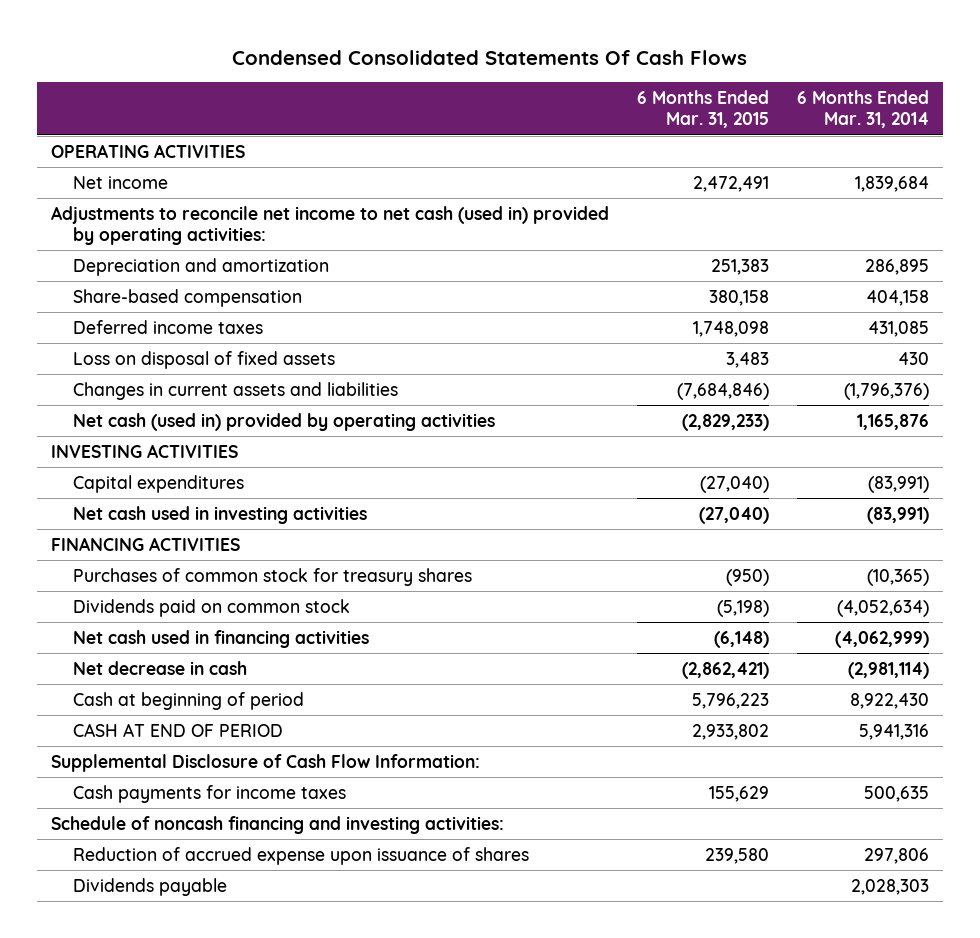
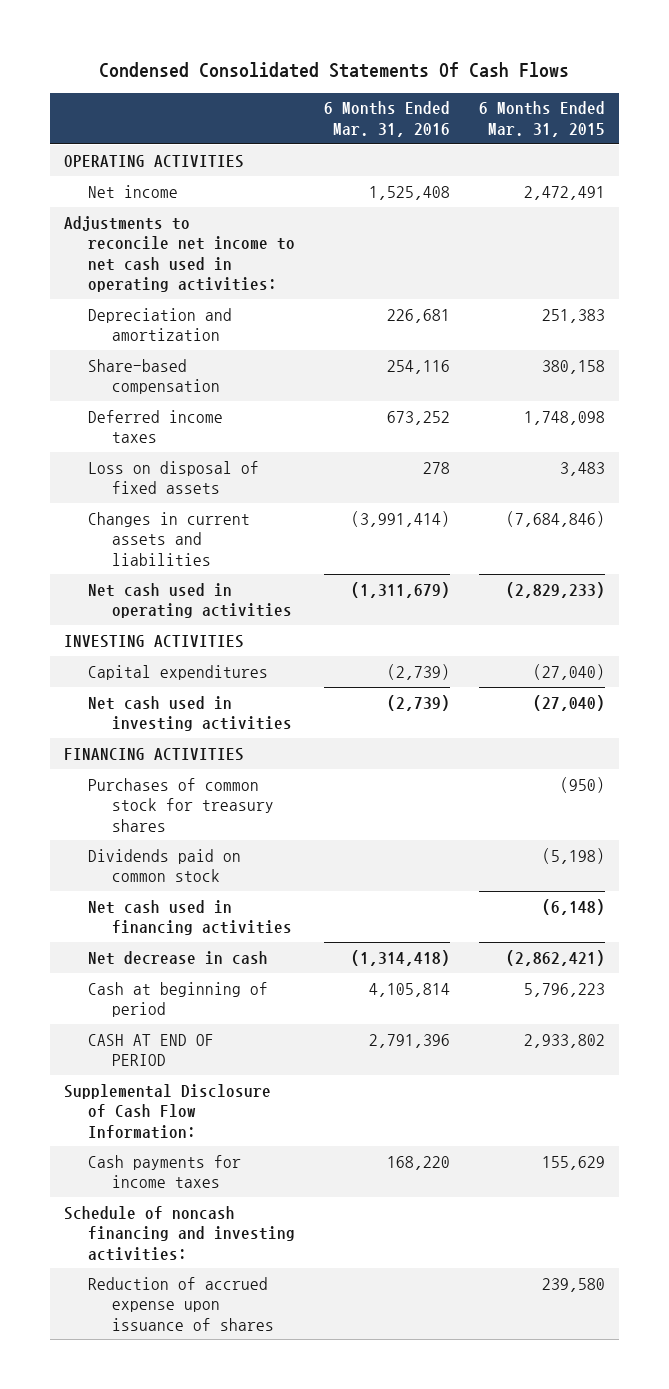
[796,90,929,129] 6 Months Ended Mar. 31, 2014 -> none
none -> [323,101,450,137] 6 Months Ended Mar. 31, 2016
[51,205,610,246] Adjustments to reconcile net income to net cash (used in) provided by operating activities: -> [64,215,295,292] Adjustments to reconcile net income to net cash used in operating activities:
[72,412,495,431] Net cash (used in) provided by operating activities -> [87,582,292,619] Net cash used in operating activities
[72,877,227,896] Dividends payable -> none

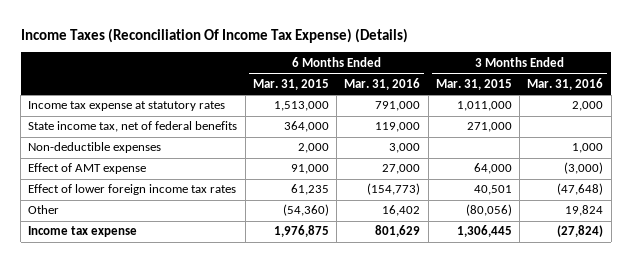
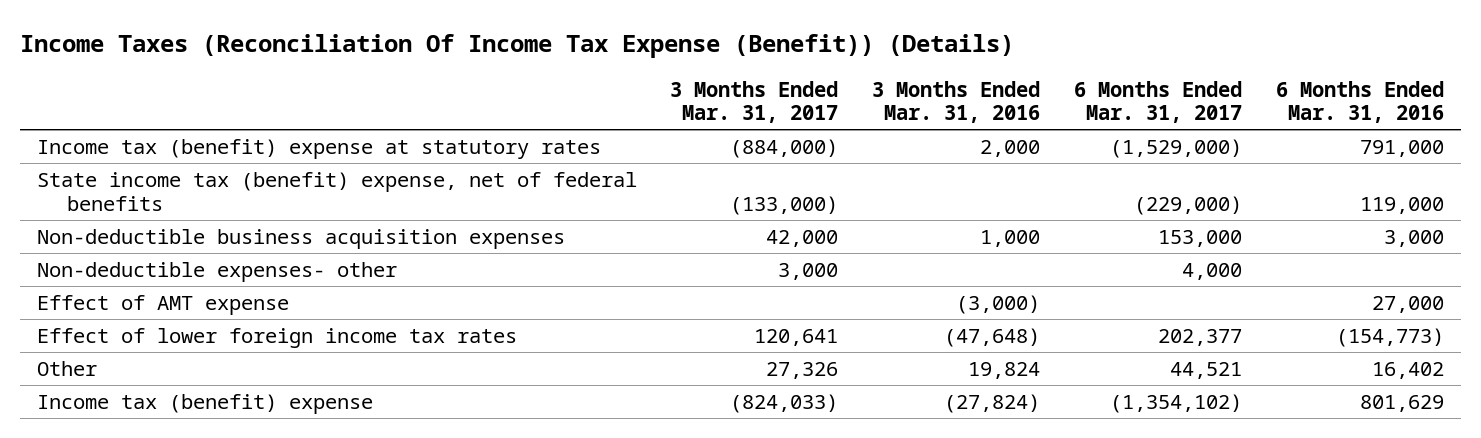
[20,27,408,43] Income Taxes (Reconciliation Of Income Tax Expense) (Details) -> [19,33,1014,58] Income Taxes (Reconciliation Of Income Tax Expense (Benefit)) (Details)
[252,78,329,90] Mar. 31, 2015 -> none
[435,78,512,90] Mar. 31, 2015 -> none
none -> [670,80,839,124] 3 Months Ended Mar. 31, 2017
none -> [1074,80,1243,124] 6 Months Ended Mar. 31, 2017
[28,101,226,112] Income tax expense at statutory rates -> [36,138,601,159] Income tax (benefit) expense at statutory rates
[28,121,238,133] State income tax, net of federal benefits -> [36,171,637,211] State income tax (benefit) expense, net of federal benefits
[28,142,162,154] Non-deductible expenses -> [36,228,565,249] Non-deductible business acquisition expenses
none -> [36,261,397,282] Non-deductible expenses- other
[28,226,138,238] Income tax expense -> [36,393,373,414] Income tax (benefit) expense

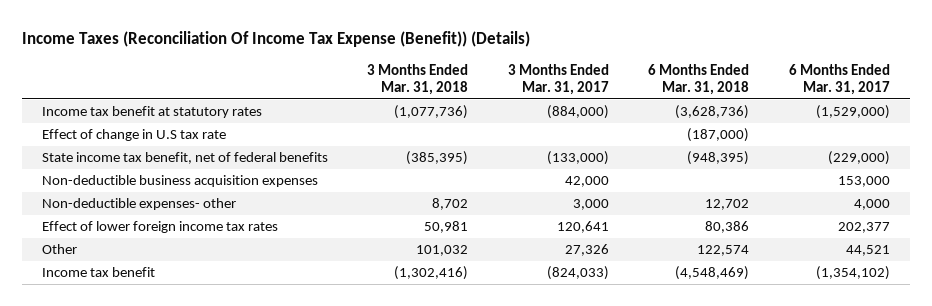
[872,80,1041,124] 3 Months Ended Mar. 31, 2016 -> none
[1275,80,1444,124] 6 Months Ended Mar. 31, 2016 -> none
none -> [367,63,469,95] 3 Months Ended Mar. 31, 2018
none -> [648,63,750,95] 6 Months Ended Mar. 31, 2018
[36,138,601,159] Income tax (benefit) expense at statutory rates -> [41,106,262,119] Income tax benefit at statutory rates
none -> [41,129,226,142] Effect of change in U.S tax rate
[36,171,637,211] State income tax (benefit) expense, net of federal benefits -> [41,152,328,165] State income tax benefit, net of federal benefits
[36,294,289,315] Effect of AMT expense -> none
[36,393,373,414] Income tax (benefit) expense -> [41,267,155,278] Income tax benefit

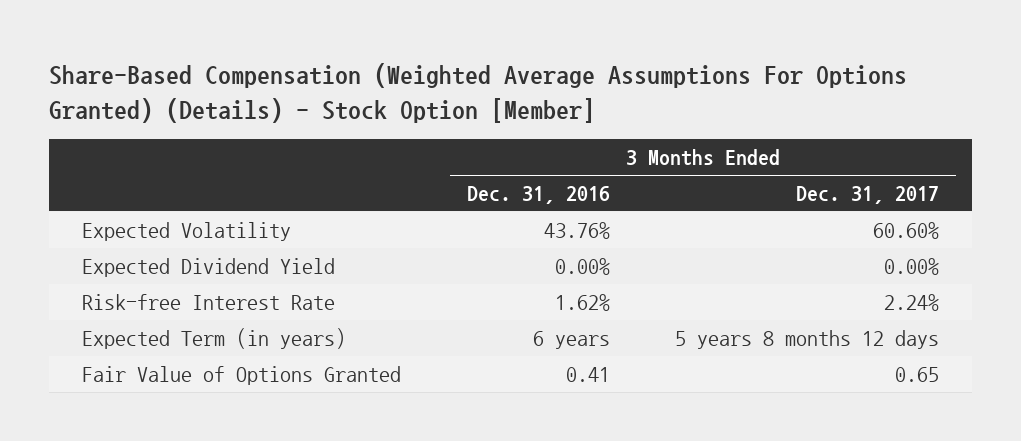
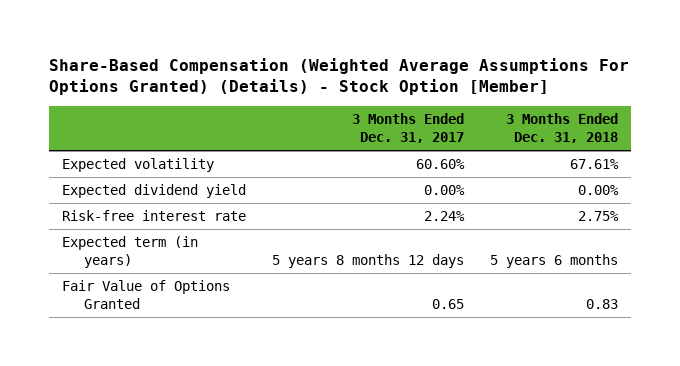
[466,186,610,205] Dec. 31, 2016 -> none
none -> [506,113,619,144] 3 Months Ended Dec. 31, 2018
[82,221,292,241] Expected Volatility -> [61,158,214,173] Expected volatility
[82,257,336,277] Expected Dividend Yield -> [61,184,246,199] Expected dividend yield
[82,293,336,310] Risk-free Interest Rate -> [61,210,246,222] Risk-free interest rate
[82,327,347,349] Expected Term (in years) -> [61,236,198,269] Expected term (in years)

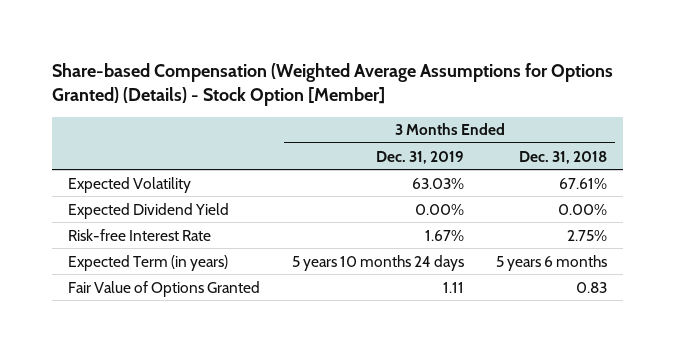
[48,57,629,96] Share-Based Compensation (Weighted Average Assumptions For Options Granted) (Details) - Stock Option [Member] -> [52,62,614,106] Share-based Compensation (Weighted Average Assumptions for Options Granted) (Details) - Stock Option [Member]
[352,113,465,144] 3 Months Ended Dec. 31, 2017 -> none
none -> [376,150,465,164] Dec. 31, 2019
[61,158,214,173] Expected volatility -> [68,176,192,193] Expected Volatility
[61,184,246,199] Expected dividend yield -> [68,202,230,219] Expected Dividend Yield
[61,210,246,222] Risk-free interest rate -> [68,228,212,241] Risk-free Interest Rate
[61,236,198,269] Expected term (in years) -> [68,254,229,271] Expected Term (in years)

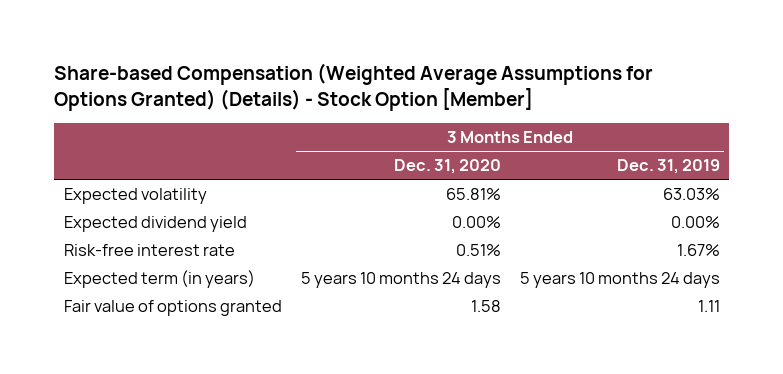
[519,150,608,164] Dec. 31, 2018 -> none
none -> [393,159,501,175] Dec. 31, 2020
[68,176,192,193] Expected Volatility -> [63,188,207,205] Expected volatility
[68,202,230,219] Expected Dividend Yield -> [63,216,247,233] Expected dividend yield
[68,228,212,241] Risk-free Interest Rate -> [63,244,235,257] Risk-free interest rate
[68,254,229,271] Expected Term (in years) -> [63,270,255,289] Expected term (in years)
[68,280,261,297] Fair Value of Options Granted -> [63,300,282,317] Fair value of options granted

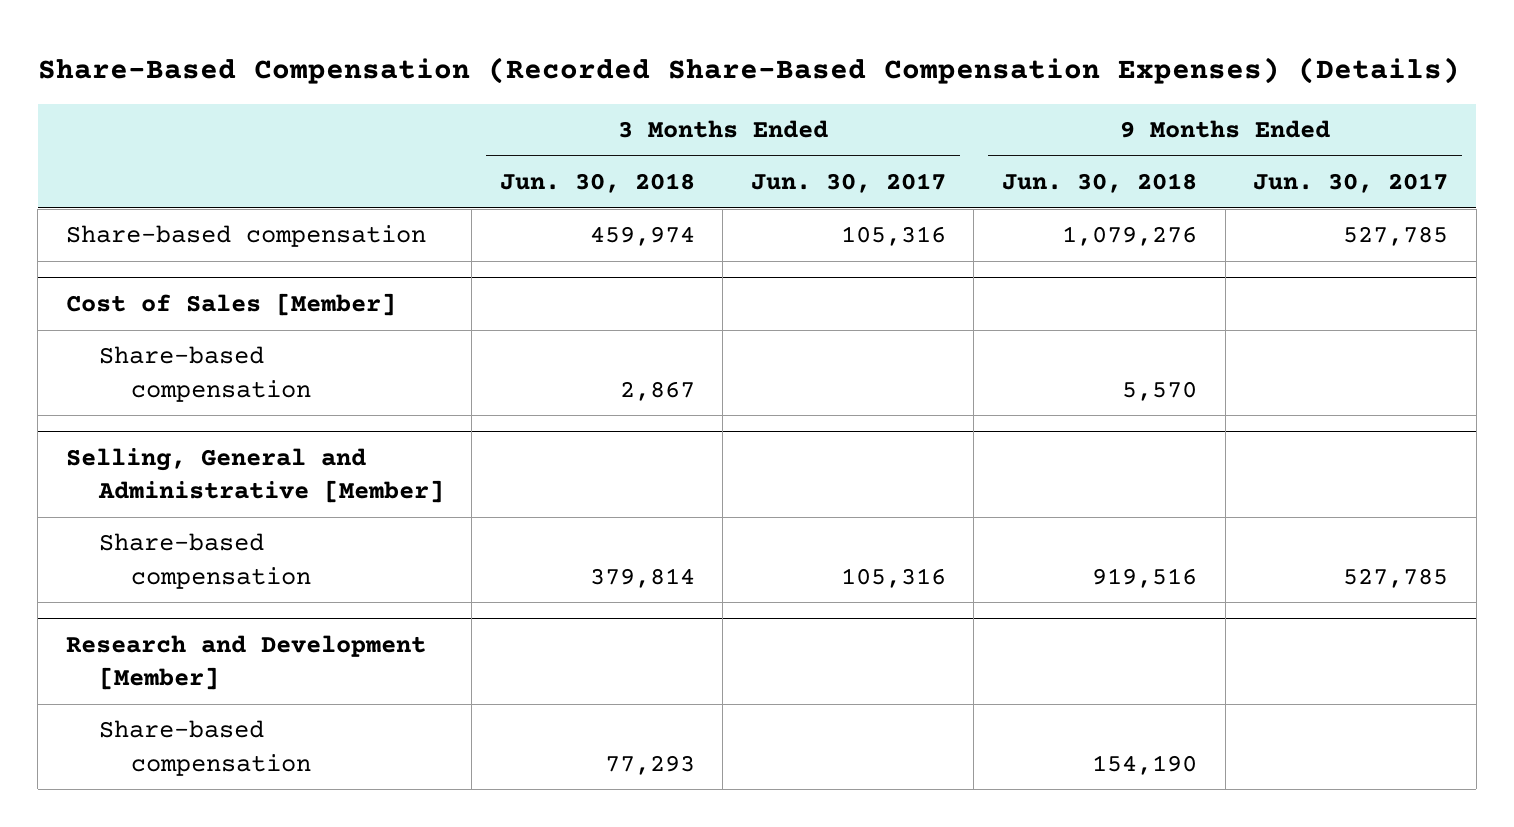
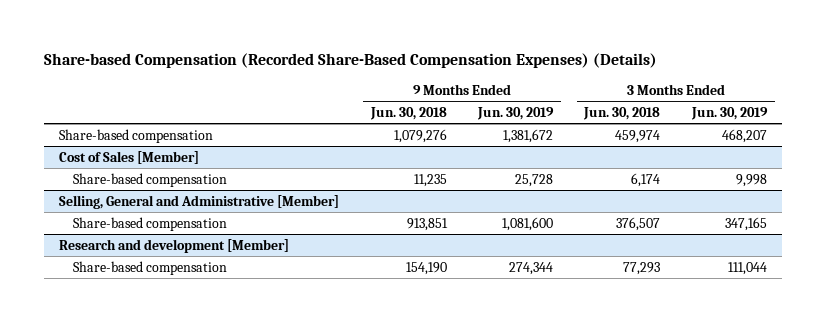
[37,56,1460,84] Share-Based Compensation (Recorded Share-Based Compensation Expenses) (Details) -> [43,53,657,69] Share-based Compensation (Recorded Share-Based Compensation Expenses) (Details)
[750,173,946,194] Jun. 30, 2017 -> none
[1253,173,1449,194] Jun. 30, 2017 -> none
none -> [477,106,555,120] Jun. 30, 2019
none -> [690,106,768,120] Jun. 30, 2019
[619,380,695,401] 2,867 -> [631,172,661,187] 6,174
[1121,380,1197,401] 5,570 -> [413,173,447,187] 11,235
[589,567,695,588] 379,814 -> [616,216,661,231] 376,507
[1091,567,1197,588] 919,516 -> [406,217,448,231] 913,851
[65,635,426,691] Research and Development [Member] -> [59,238,290,253] Research and development [Member]

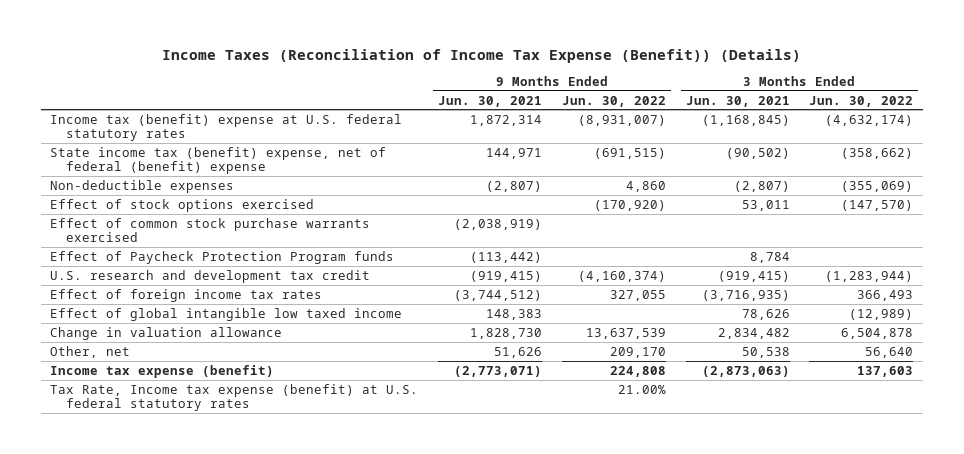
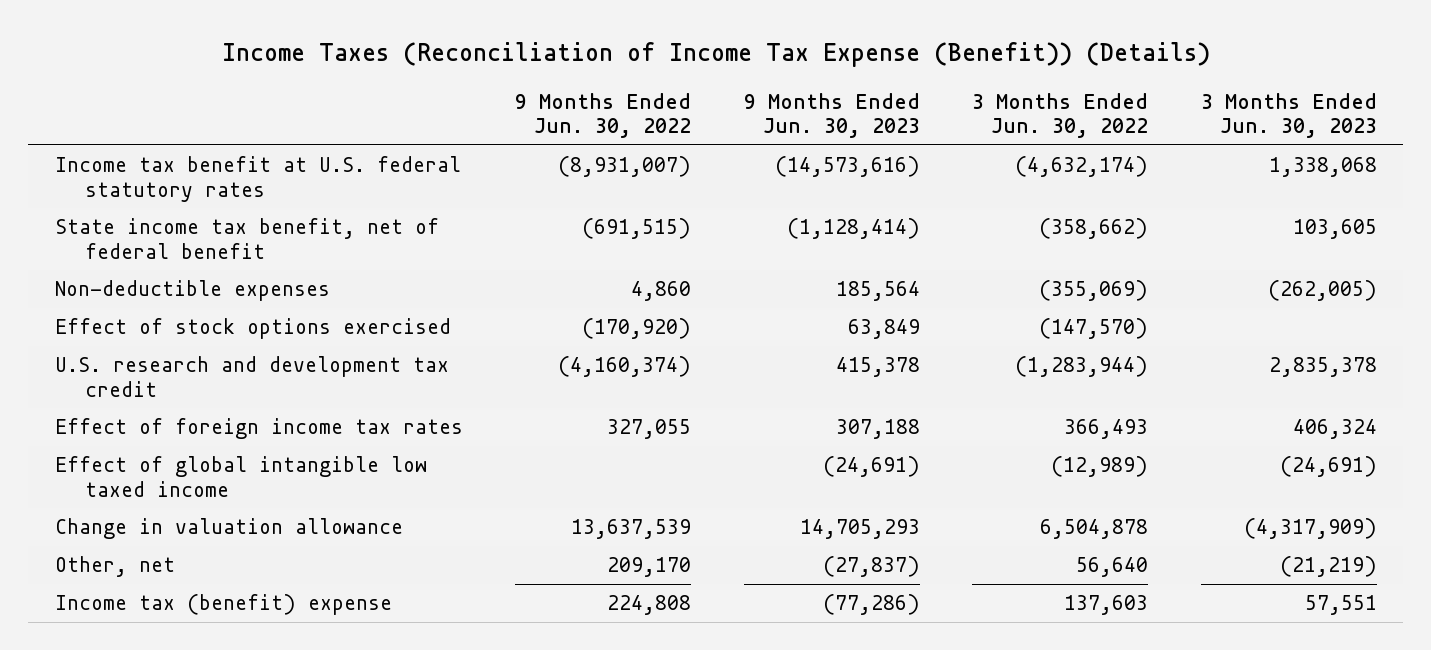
[438,95,543,107] Jun. 30, 2021 -> none
[685,95,790,107] Jun. 30, 2021 -> none
none -> [743,92,920,139] 9 Months Ended Jun. 30, 2023
none -> [1200,92,1377,139] 3 Months Ended Jun. 30, 2023
[50,113,403,142] Income tax (benefit) expense at U.S. federal statutory rates -> [54,156,461,202] Income tax benefit at U.S. federal statutory rates
[50,146,387,175] State income tax (benefit) expense, net of federal (benefit) expense -> [54,218,439,259] State income tax benefit, net of federal benefit
[50,217,371,243] Effect of common stock purchase warrants exercised -> none
[50,250,395,264] Effect of Paycheck Protection Program funds -> none
[50,383,419,412] Tax Rate, Income tax expense (benefit) at U.S. federal statutory rates -> none
[50,364,275,378] Income tax expense (benefit) -> [54,594,392,616] Income tax (benefit) expense

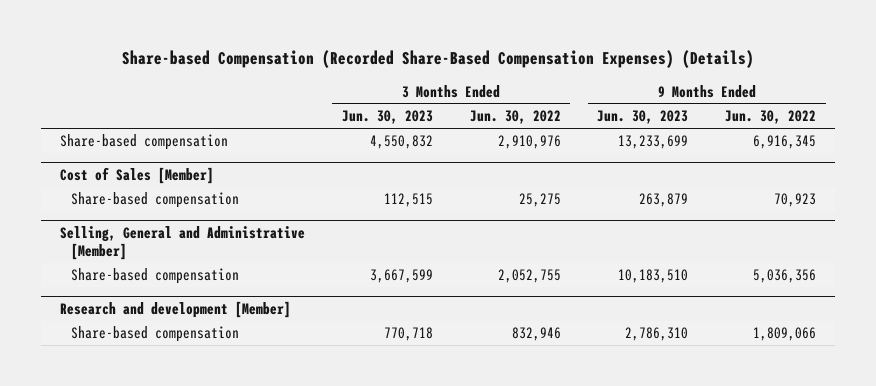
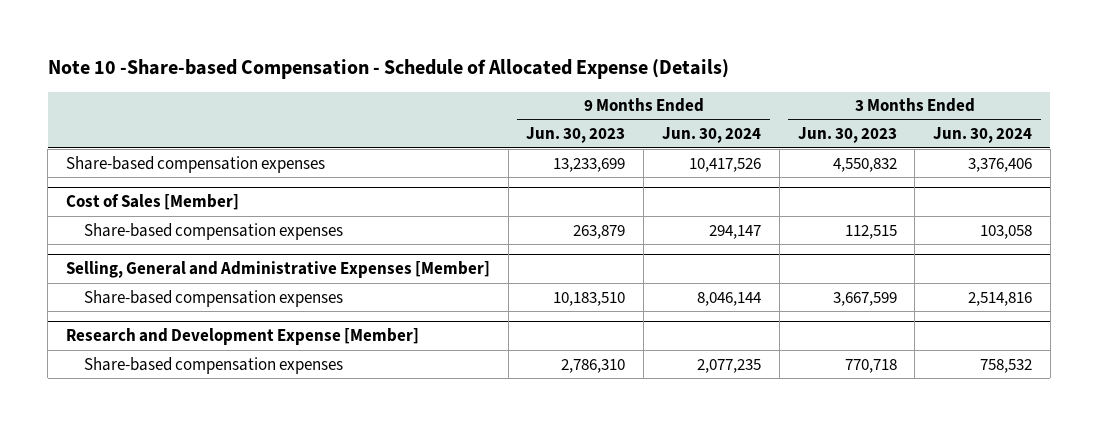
[122,50,755,69] Share-based Compensation (Recorded Share-Based Compensation Expenses) (Details) -> [47,59,729,80] Note 10 -Share-based Compensation - Schedule of Allocated Expense (Details)
[469,110,561,125] Jun. 30, 2022 -> none
[725,110,817,125] Jun. 30, 2022 -> none
none -> [662,127,762,144] Jun. 30, 2024
none -> [933,127,1033,144] Jun. 30, 2024
[59,134,228,151] Share-based compensation -> [65,155,325,173] Share-based compensation expenses
[70,192,239,209] Share-based compensation -> [83,222,343,240] Share-based compensation expenses
[59,225,305,261] Selling, General and Administrative [Member] -> [65,261,490,279] Selling, General and Administrative Expenses [Member]
[70,268,239,285] Share-based compensation -> [83,289,343,307] Share-based compensation expenses
[59,300,291,318] Research and development [Member] -> [65,328,419,346] Research and Development Expense [Member]
[70,326,239,343] Share-based compensation -> [83,356,343,374] Share-based compensation expenses

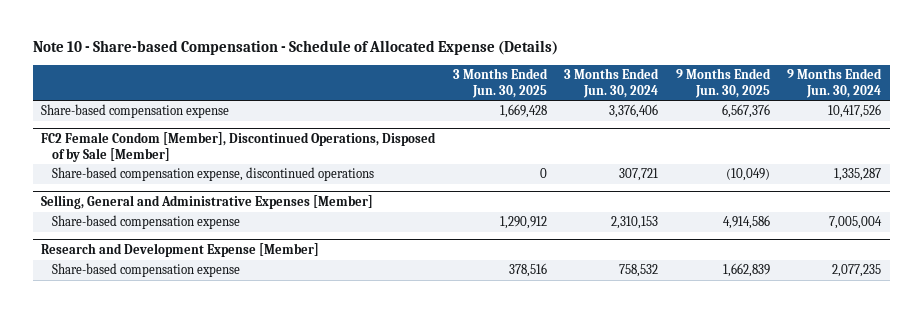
[47,59,729,80] Note 10 -Share-based Compensation - Schedule of Allocated Expense (Details) -> [32,40,558,56] Note 10 - Share-based Compensation - Schedule of Allocated Expense (Details)
[526,127,626,144] Jun. 30, 2023 -> none
[797,127,897,144] Jun. 30, 2023 -> none
none -> [452,67,548,98] 3 Months Ended Jun. 30, 2025
none -> [675,67,771,98] 9 Months Ended Jun. 30, 2025
[65,194,239,211] Cost of Sales [Member] -> none
[83,222,343,240] Share-based compensation expenses -> none
[65,155,325,173] Share-based compensation expenses -> [41,104,230,119] Share-based compensation expense
none -> [41,132,437,162] FC2 Female Condom [Member], Discontinued Operations, Disposed of by Sale [Member]
none -> [52,167,375,182] Share-based compensation expense, discontinued operations
[83,289,343,307] Share-based compensation expenses -> [52,215,241,230] Share-based compensation expense
[697,291,762,306] 8,046,144 -> [829,216,883,230] 7,005,004
[968,291,1033,306] 2,514,816 -> [611,216,659,230] 2,310,153
[83,356,343,374] Share-based compensation expenses -> [52,263,241,278] Share-based compensation expense

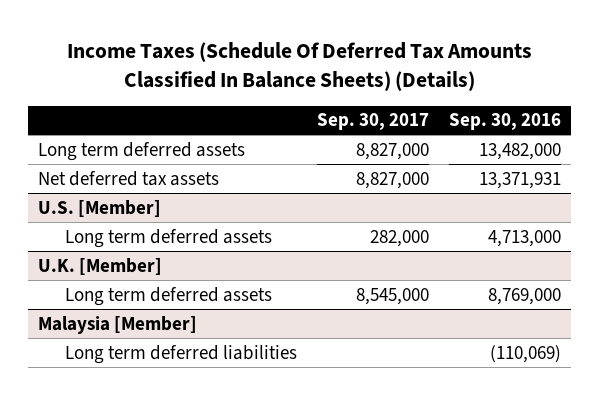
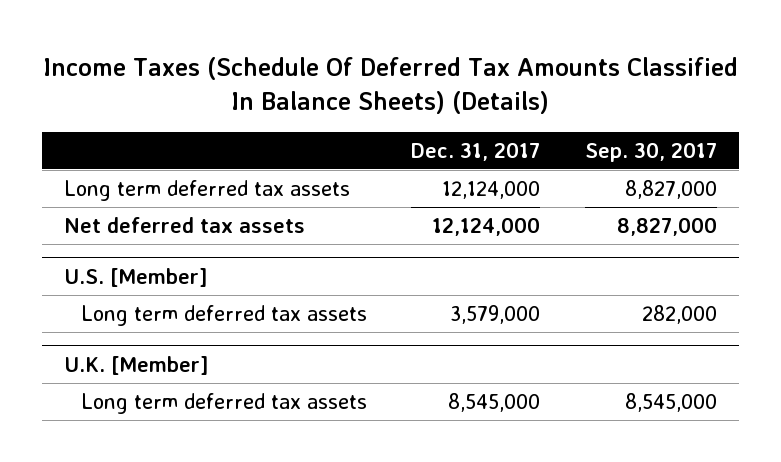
[449,113,562,131] Sep. 30, 2016 -> none
none -> [411,141,541,161] Dec. 31, 2017
[38,141,246,161] Long term deferred assets -> [64,179,351,201] Long term deferred tax assets
[64,228,272,248] Long term deferred assets -> [80,304,367,326] Long term deferred tax assets
[38,315,198,334] Malaysia [Member] -> none
[64,344,297,364] Long term deferred liabilities -> none
[64,286,272,306] Long term deferred assets -> [80,392,367,414] Long term deferred tax assets

